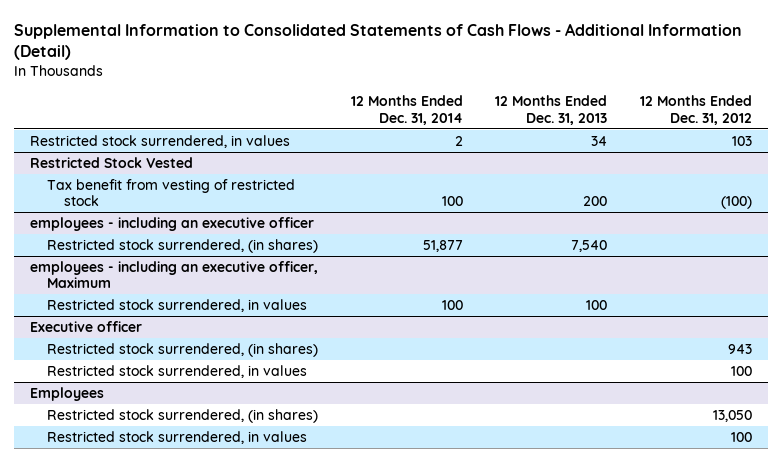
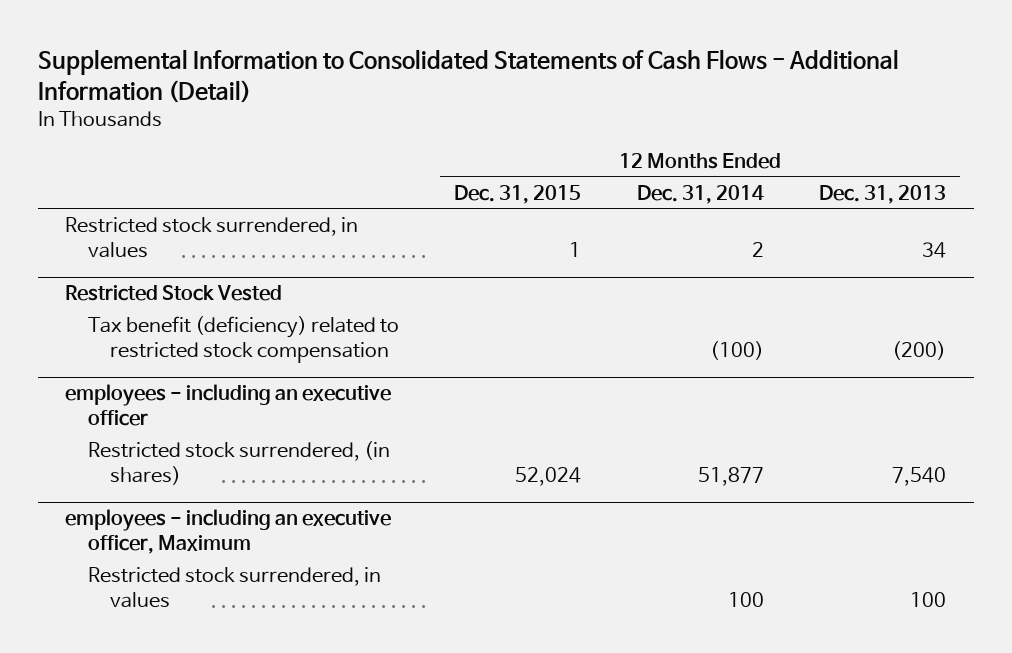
[639,95,752,125] 12 Months Ended Dec. 31, 2012 -> none
none -> [454,184,582,204] Dec. 31, 2015
[46,178,295,207] Tax benefit from vesting of restricted stock -> [87,315,399,363] Tax benefit (deficiency) related to restricted stock compensation
[441,196,463,207] 100 -> [709,340,764,360] (100)
[583,196,608,207] 200 -> [892,340,947,360] (200)
[29,320,142,332] Executive officer -> none
[46,342,318,357] Restricted stock surrendered, (in shares) -> none
[46,364,307,378] Restricted stock surrendered, in values -> none
[29,386,104,401] Employees -> none
[46,408,318,423] Restricted stock surrendered, (in shares) -> none
[46,430,307,444] Restricted stock surrendered, in values -> none

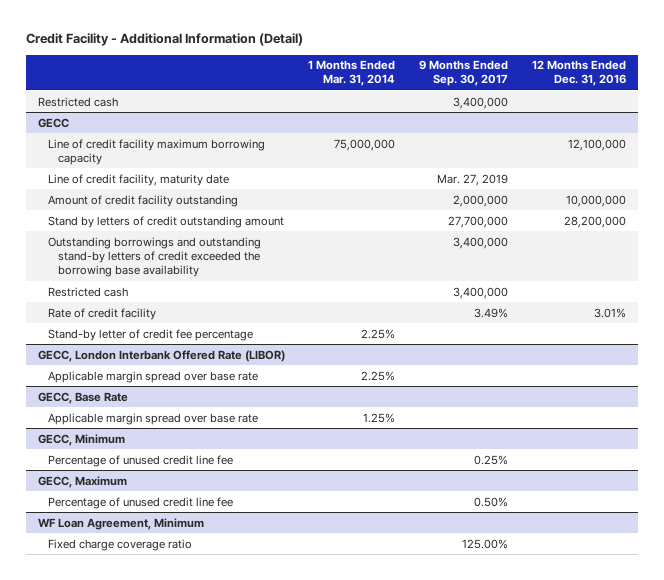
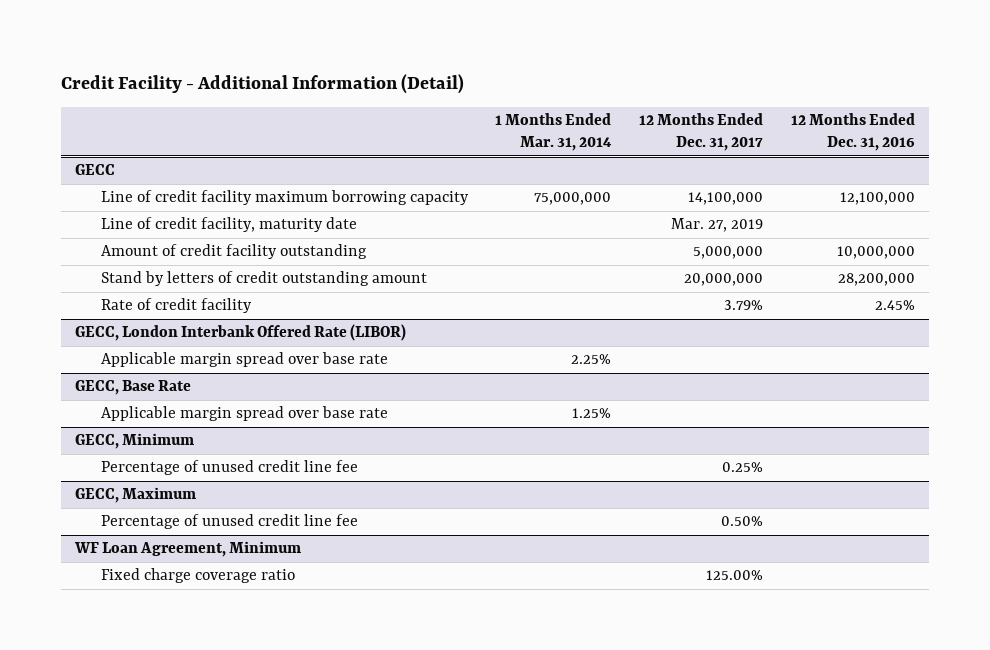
[419,60,509,87] 9 Months Ended Sep. 30, 2017 -> none
none -> [639,113,764,152] 12 Months Ended Dec. 31, 2017
[37,96,118,107] Restricted cash -> none
[47,236,261,278] Outstanding borrowings and outstanding stand-by letters of credit exceeded the borrowing base availability -> none
[47,286,128,297] Restricted cash -> none
[47,328,253,341] Stand-by letter of credit fee percentage -> none
[594,307,627,318] 3.01% -> [874,300,915,311] 2.45%

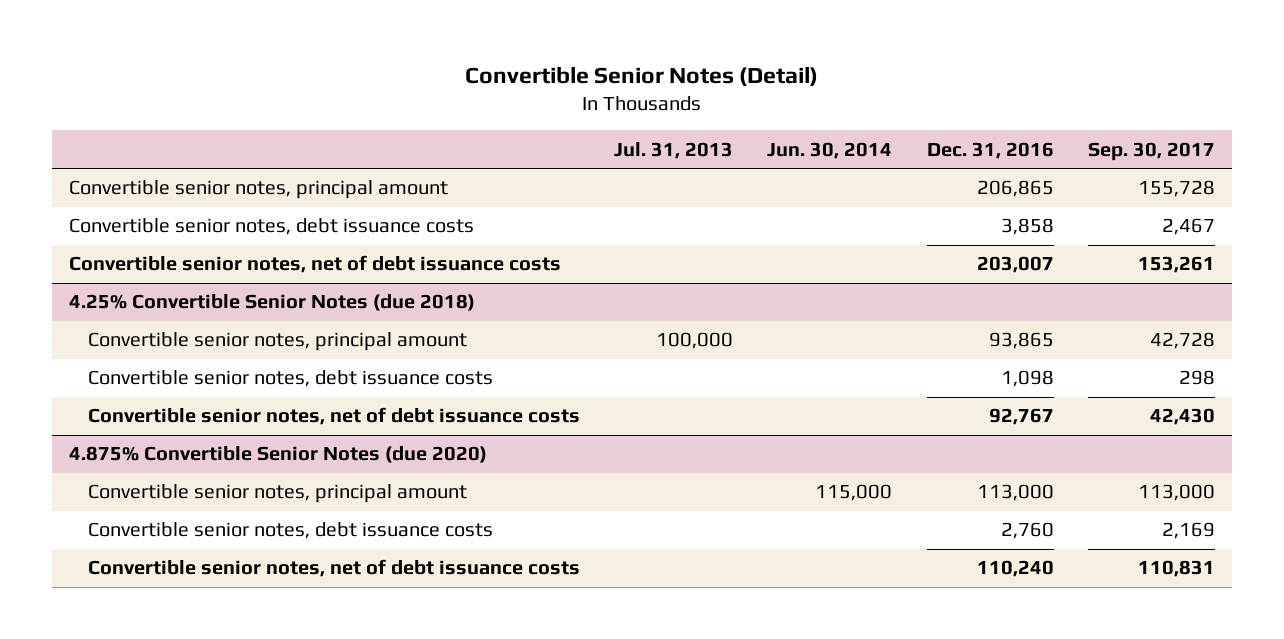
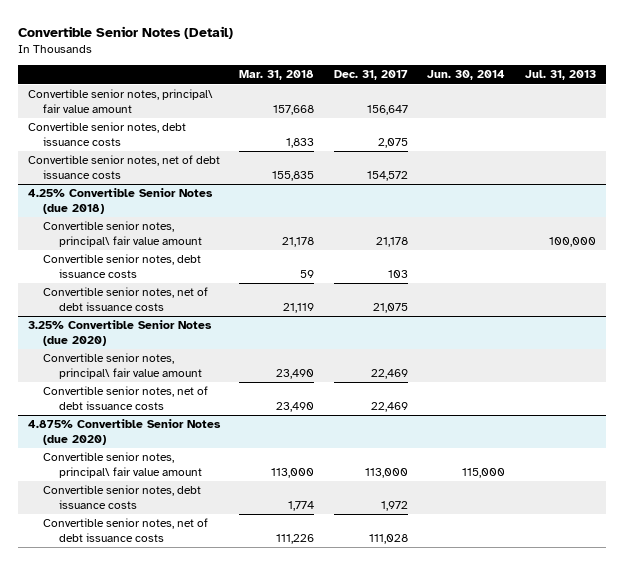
[926,141,1054,159] Dec. 31, 2016 -> none
[1087,141,1215,161] Sep. 30, 2017 -> none
none -> [239,70,315,81] Mar. 31, 2018
none -> [333,70,408,81] Dec. 31, 2017
[69,180,449,200] Convertible senior notes, principal amount -> [27,89,213,113] Convertible senior notes, principal\ fair value amount
[87,332,467,352] Convertible senior notes, principal amount -> [43,221,202,247] Convertible senior notes, principal\ fair value amount
none -> [27,320,212,346] 3.25% Convertible Senior Notes (due 2020)
none -> [43,353,202,379] Convertible senior notes, principal\ fair value amount
none -> [43,386,209,410] Convertible senior notes, net of debt issuance costs
[87,484,467,504] Convertible senior notes, principal amount -> [43,452,202,478] Convertible senior notes, principal\ fair value amount

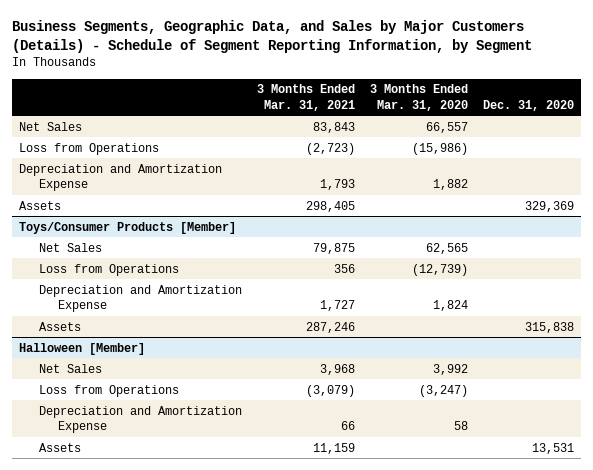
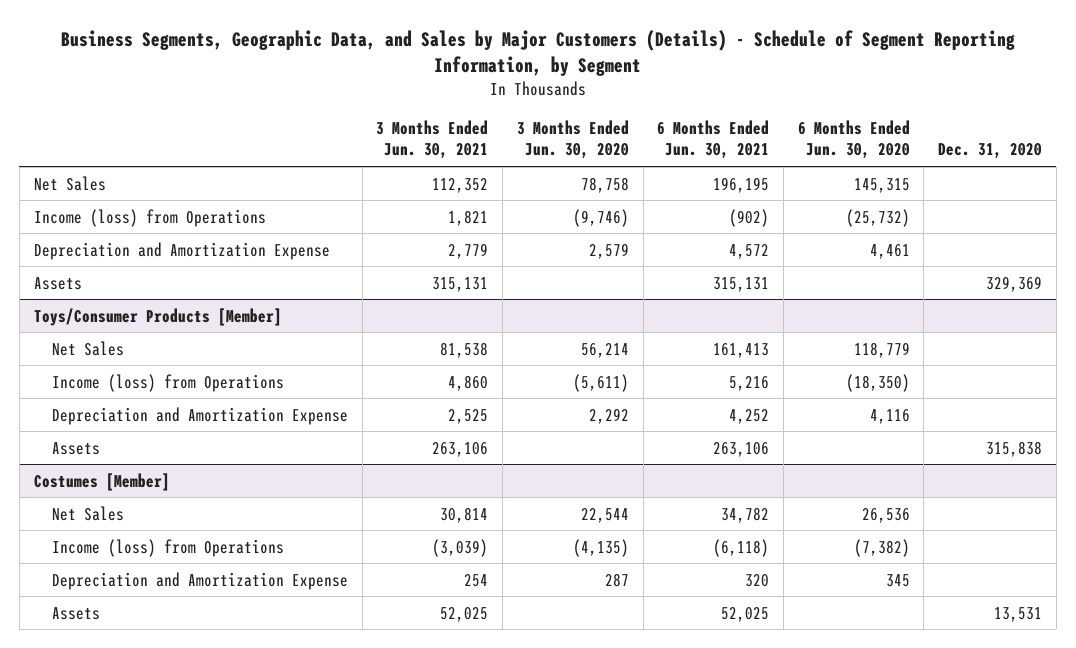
[256,84,355,111] 3 Months Ended Mar. 31, 2021 -> none
[369,84,468,111] 3 Months Ended Mar. 31, 2020 -> none
none -> [376,120,489,160] 3 Months Ended Jun. 30, 2021
none -> [516,120,629,160] 3 Months Ended Jun. 30, 2020
none -> [657,120,770,160] 6 Months Ended Jun. 30, 2021
none -> [797,120,910,160] 6 Months Ended Jun. 30, 2020
[19,142,160,155] Loss from Operations -> [33,208,266,227] Income (loss) from Operations
[38,263,179,276] Loss from Operations -> [52,373,285,392] Income (loss) from Operations
[19,342,146,355] Halloween [Member] -> [33,472,170,491] Costumes [Member]
[38,384,179,397] Loss from Operations -> [52,538,285,557] Income (loss) from Operations

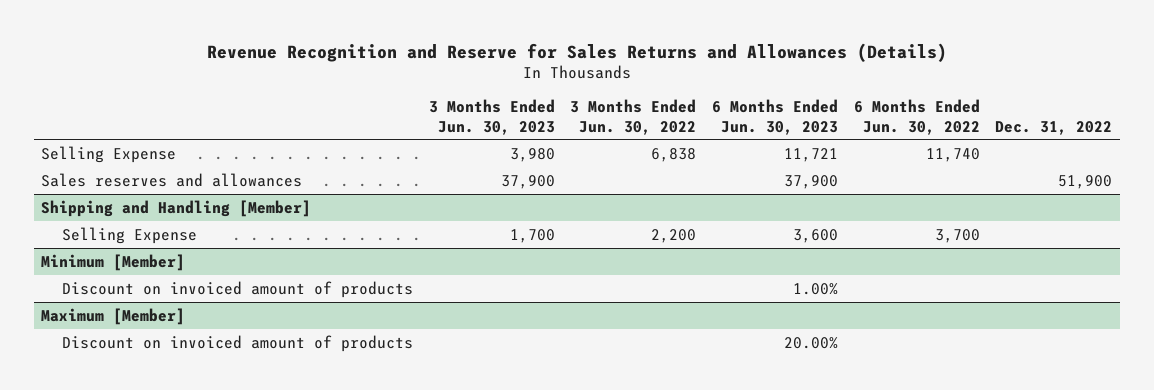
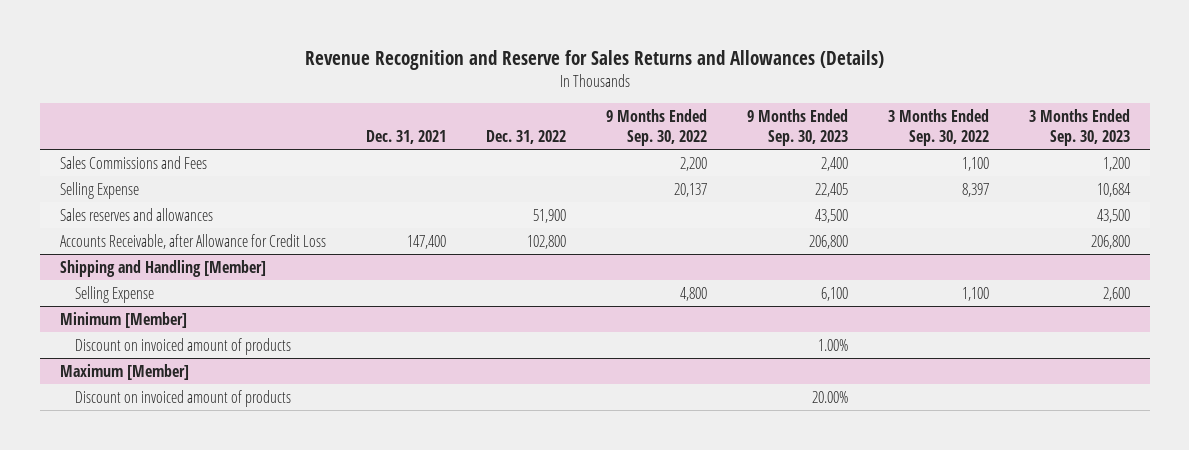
[428,99,555,135] 3 Months Ended Jun. 30, 2023 -> none
[570,99,697,135] 3 Months Ended Jun. 30, 2022 -> none
[711,99,838,135] 6 Months Ended Jun. 30, 2023 -> none
[853,99,980,135] 6 Months Ended Jun. 30, 2022 -> none
none -> [365,129,446,144] Dec. 31, 2021
none -> [605,108,707,146] 9 Months Ended Sep. 30, 2022
none -> [746,108,848,146] 9 Months Ended Sep. 30, 2023
none -> [887,108,989,146] 3 Months Ended Sep. 30, 2022
none -> [1028,108,1130,146] 3 Months Ended Sep. 30, 2023
none -> [59,155,207,169] Sales Commissions and Fees
none -> [59,233,326,249] Accounts Receivable, after Allowance for Credit Loss

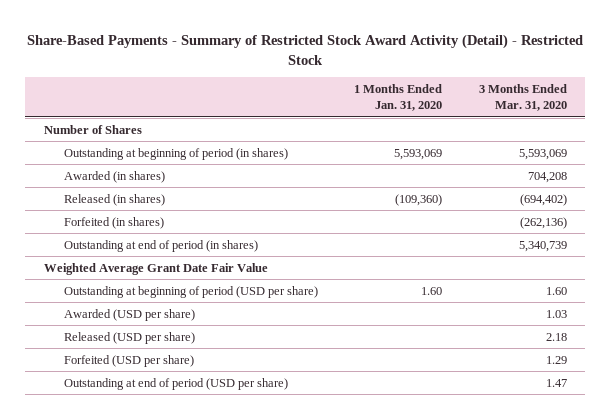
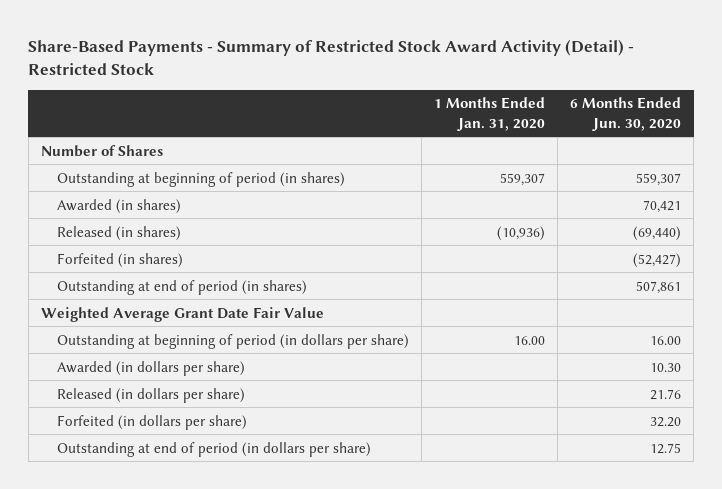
[479,84,568,112] 3 Months Ended Mar. 31, 2020 -> none
none -> [569,97,681,131] 6 Months Ended Jun. 30, 2020
[394,148,443,160] 5,593,069 -> [499,172,545,186] 559,307
[395,193,443,206] (109,360) -> [496,225,545,241] (10,936)
[63,285,318,298] Outstanding at beginning of period (USD per share) -> [56,333,409,349] Outstanding at beginning of period (in dollars per share)
[421,286,443,295] 1.60 -> [513,335,545,345] 16.00
[63,308,195,321] Awarded (USD per share) -> [56,360,245,376] Awarded (in dollars per share)
[63,331,195,344] Released (USD per share) -> [56,387,245,403] Released (in dollars per share)
[63,354,194,367] Forfeited (USD per share) -> [56,414,247,430] Forfeited (in dollars per share)
[63,377,288,390] Outstanding at end of period (USD per share) -> [56,441,371,457] Outstanding at end of period (in dollars per share)

